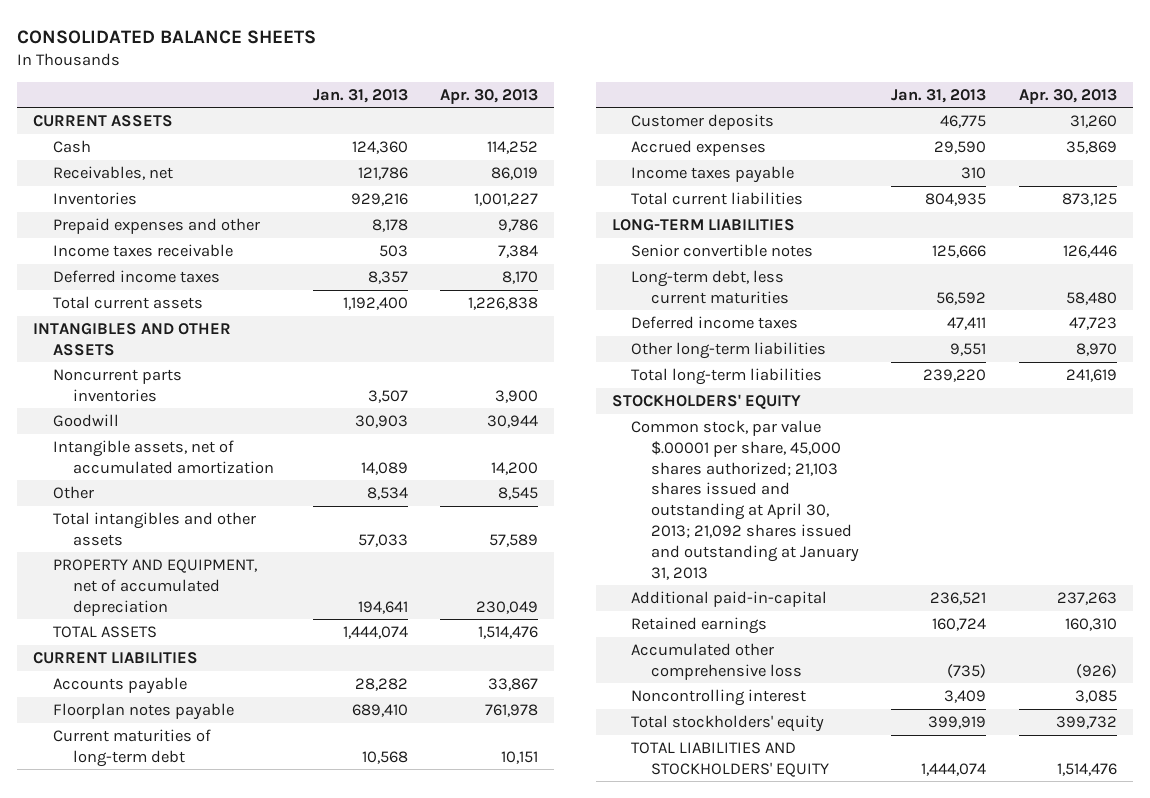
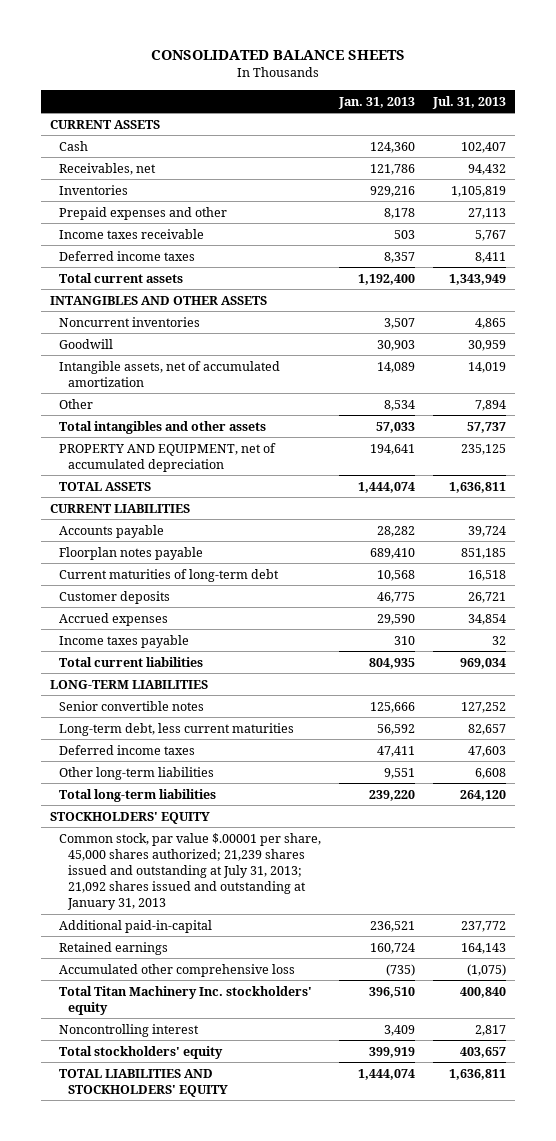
[440,88,539,104] Apr. 30, 2013 -> none
none -> [432,95,507,109] Jul. 31, 2013
[52,368,182,402] Noncurrent parts inventories -> [58,316,200,327] Noncurrent inventories
[631,419,860,580] Common stock, par value $.00001 per share, 45,000 shares authorized; 21,103 shares issued and outstanding at April 30, 2013; 21,092 shares issued and outstanding at January 31, 2013 -> [58,832,321,911] Common stock, par value $.00001 per share, 45,000 shares authorized; 21,239 shares issued and outstanding at July 31, 2013; 21,092 shares issued and outstanding at January 31, 2013
none -> [58,985,312,1015] Total Titan Machinery Inc. stockholders' equity

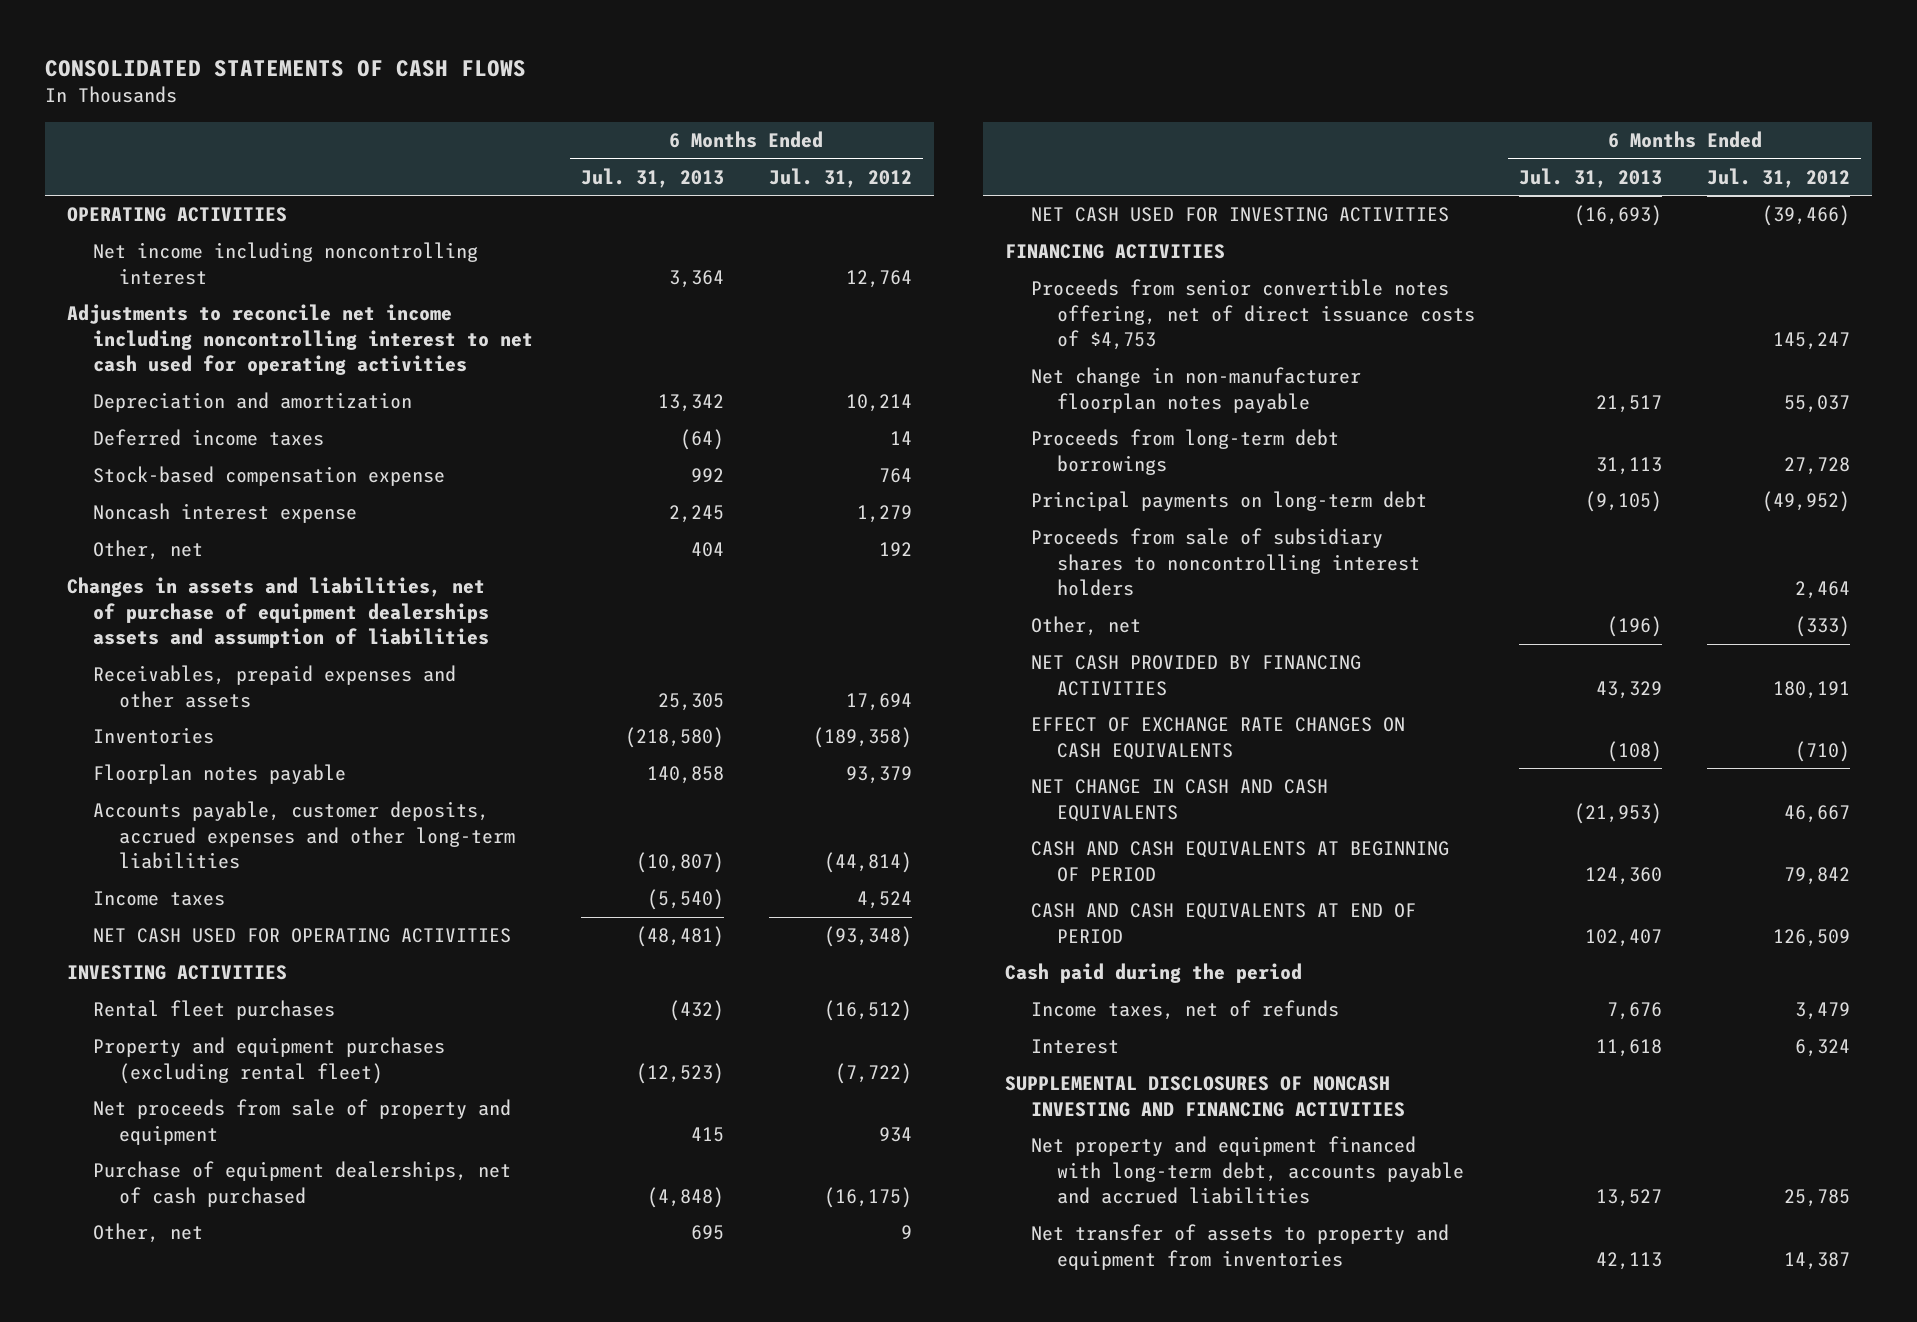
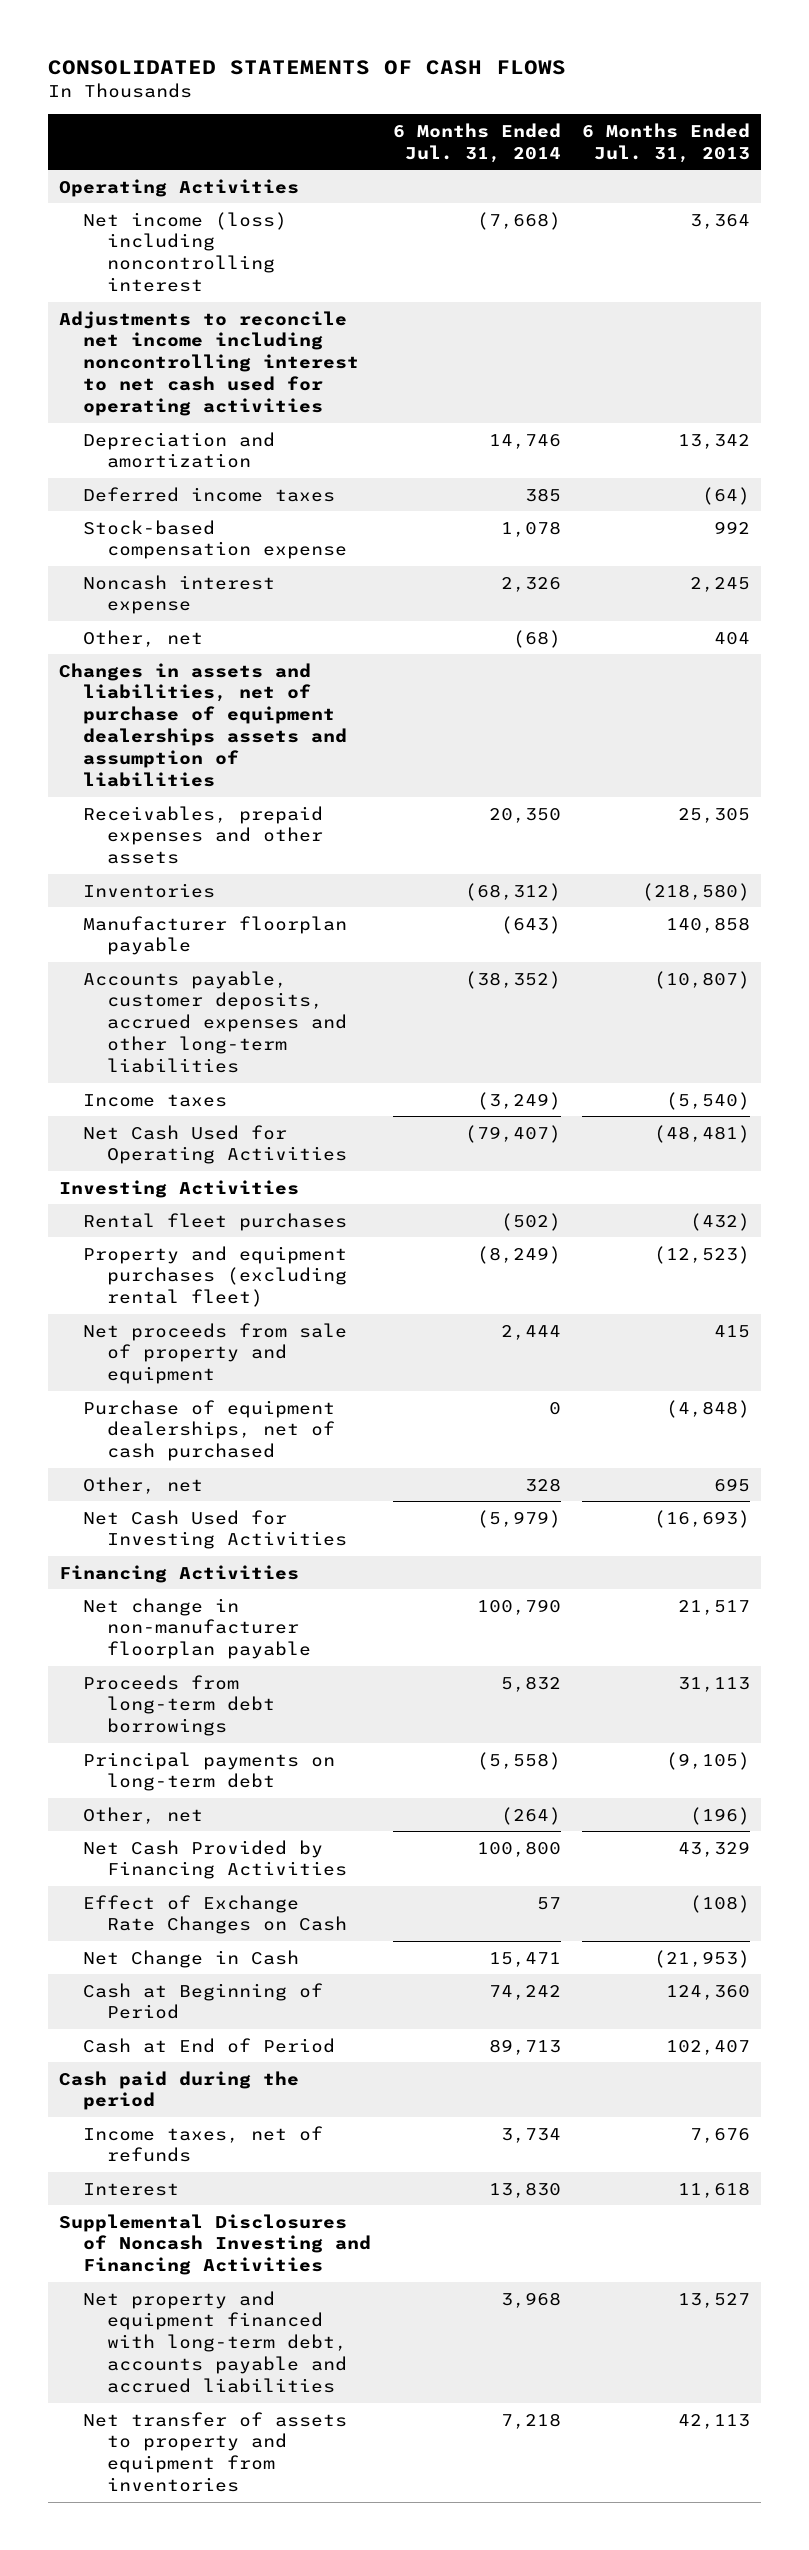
[768,167,912,188] Jul. 31, 2012 -> none
none -> [392,122,561,163] 6 Months Ended Jul. 31, 2014
[67,207,288,223] OPERATING ACTIVITIES -> [58,178,299,197] Operating Activities
[93,242,479,285] Net income including noncontrolling interest -> [82,211,287,293] Net income (loss) including noncontrolling interest
[93,764,347,785] Floorplan notes payable -> [82,915,347,956] Manufacturer floorplan payable
[93,928,512,944] NET CASH USED FOR OPERATING ACTIVITIES -> [82,1124,348,1165] Net Cash Used for Operating Activities
[67,965,288,981] INVESTING ACTIVITIES -> [58,1179,299,1198] Investing Activities
[1031,279,1475,351] Proceeds from senior convertible notes offering, net of direct issuance costs of $4,753 -> none
[1031,207,1450,223] NET CASH USED FOR INVESTING ACTIVITIES -> [82,1509,348,1550] Net Cash Used for Investing Activities
[1005,244,1226,260] FINANCING ACTIVITIES -> [58,1564,299,1583] Financing Activities
[1031,367,1362,413] Net change in non-manufacturer floorplan notes payable -> [82,1597,312,1660] Net change in non-manufacturer floorplan payable
[1031,528,1420,597] Proceeds from sale of subsidiary shares to noncontrolling interest holders -> none
[1031,655,1362,696] NET CASH PROVIDED BY FINANCING ACTIVITIES -> [82,1839,348,1880] Net Cash Provided by Financing Activities
[1031,717,1406,760] EFFECT OF EXCHANGE RATE CHANGES ON CASH EQUIVALENTS -> [82,1894,348,1935] Effect of Exchange Rate Changes on Cash
[1031,779,1329,822] NET CHANGE IN CASH AND CASH EQUIVALENTS -> [82,1949,299,1968] Net Change in Cash
[1031,841,1450,882] CASH AND CASH EQUIVALENTS AT BEGINNING OF PERIOD -> [82,1982,323,2020] Cash at Beginning of Period
[1031,903,1417,944] CASH AND CASH EQUIVALENTS AT END OF PERIOD -> [82,2037,335,2053] Cash at End of Period
[1005,1076,1406,1117] SUPPLEMENTAL DISCLOSURES OF NONCASH INVESTING AND FINANCING ACTIVITIES -> [58,2213,371,2276] Supplemental Disclosures of Noncash Investing and Financing Activities

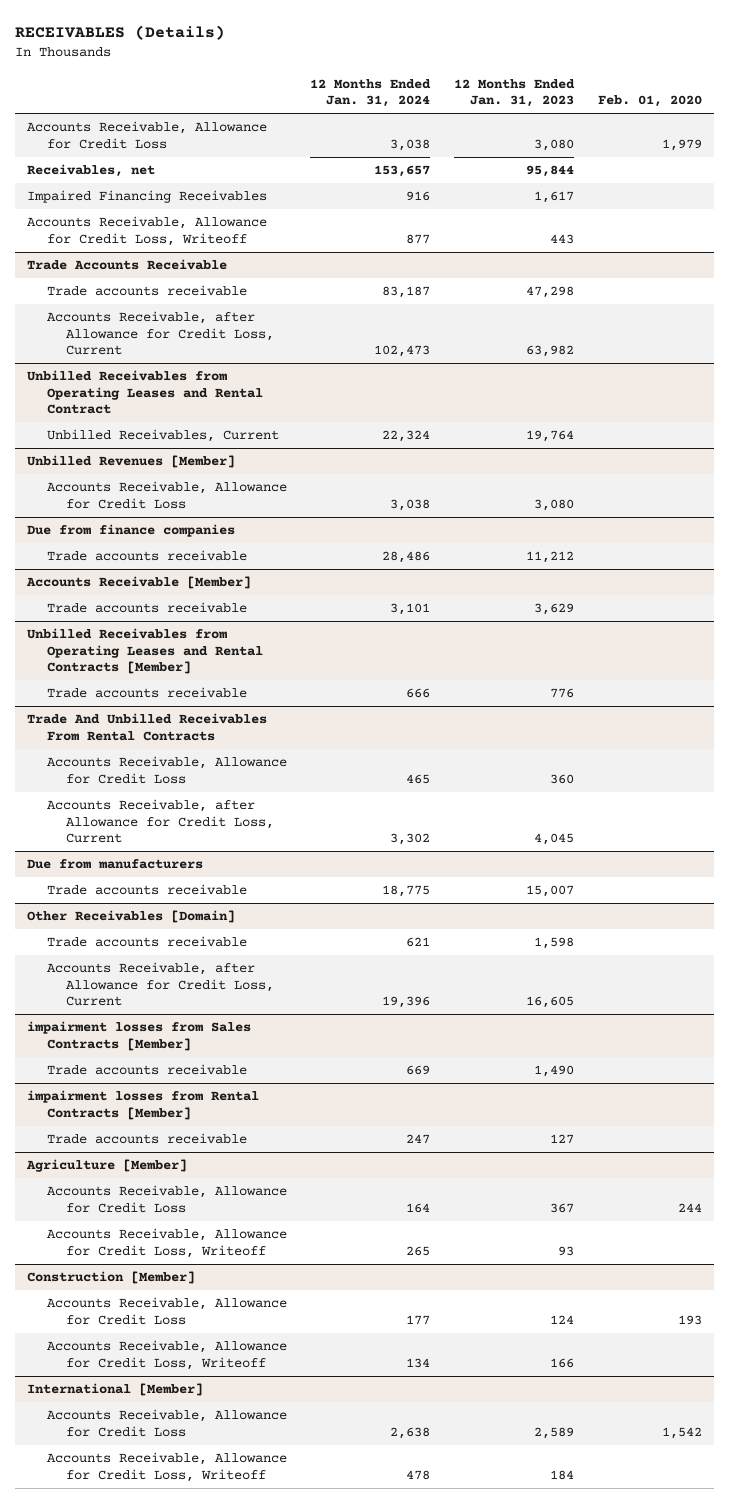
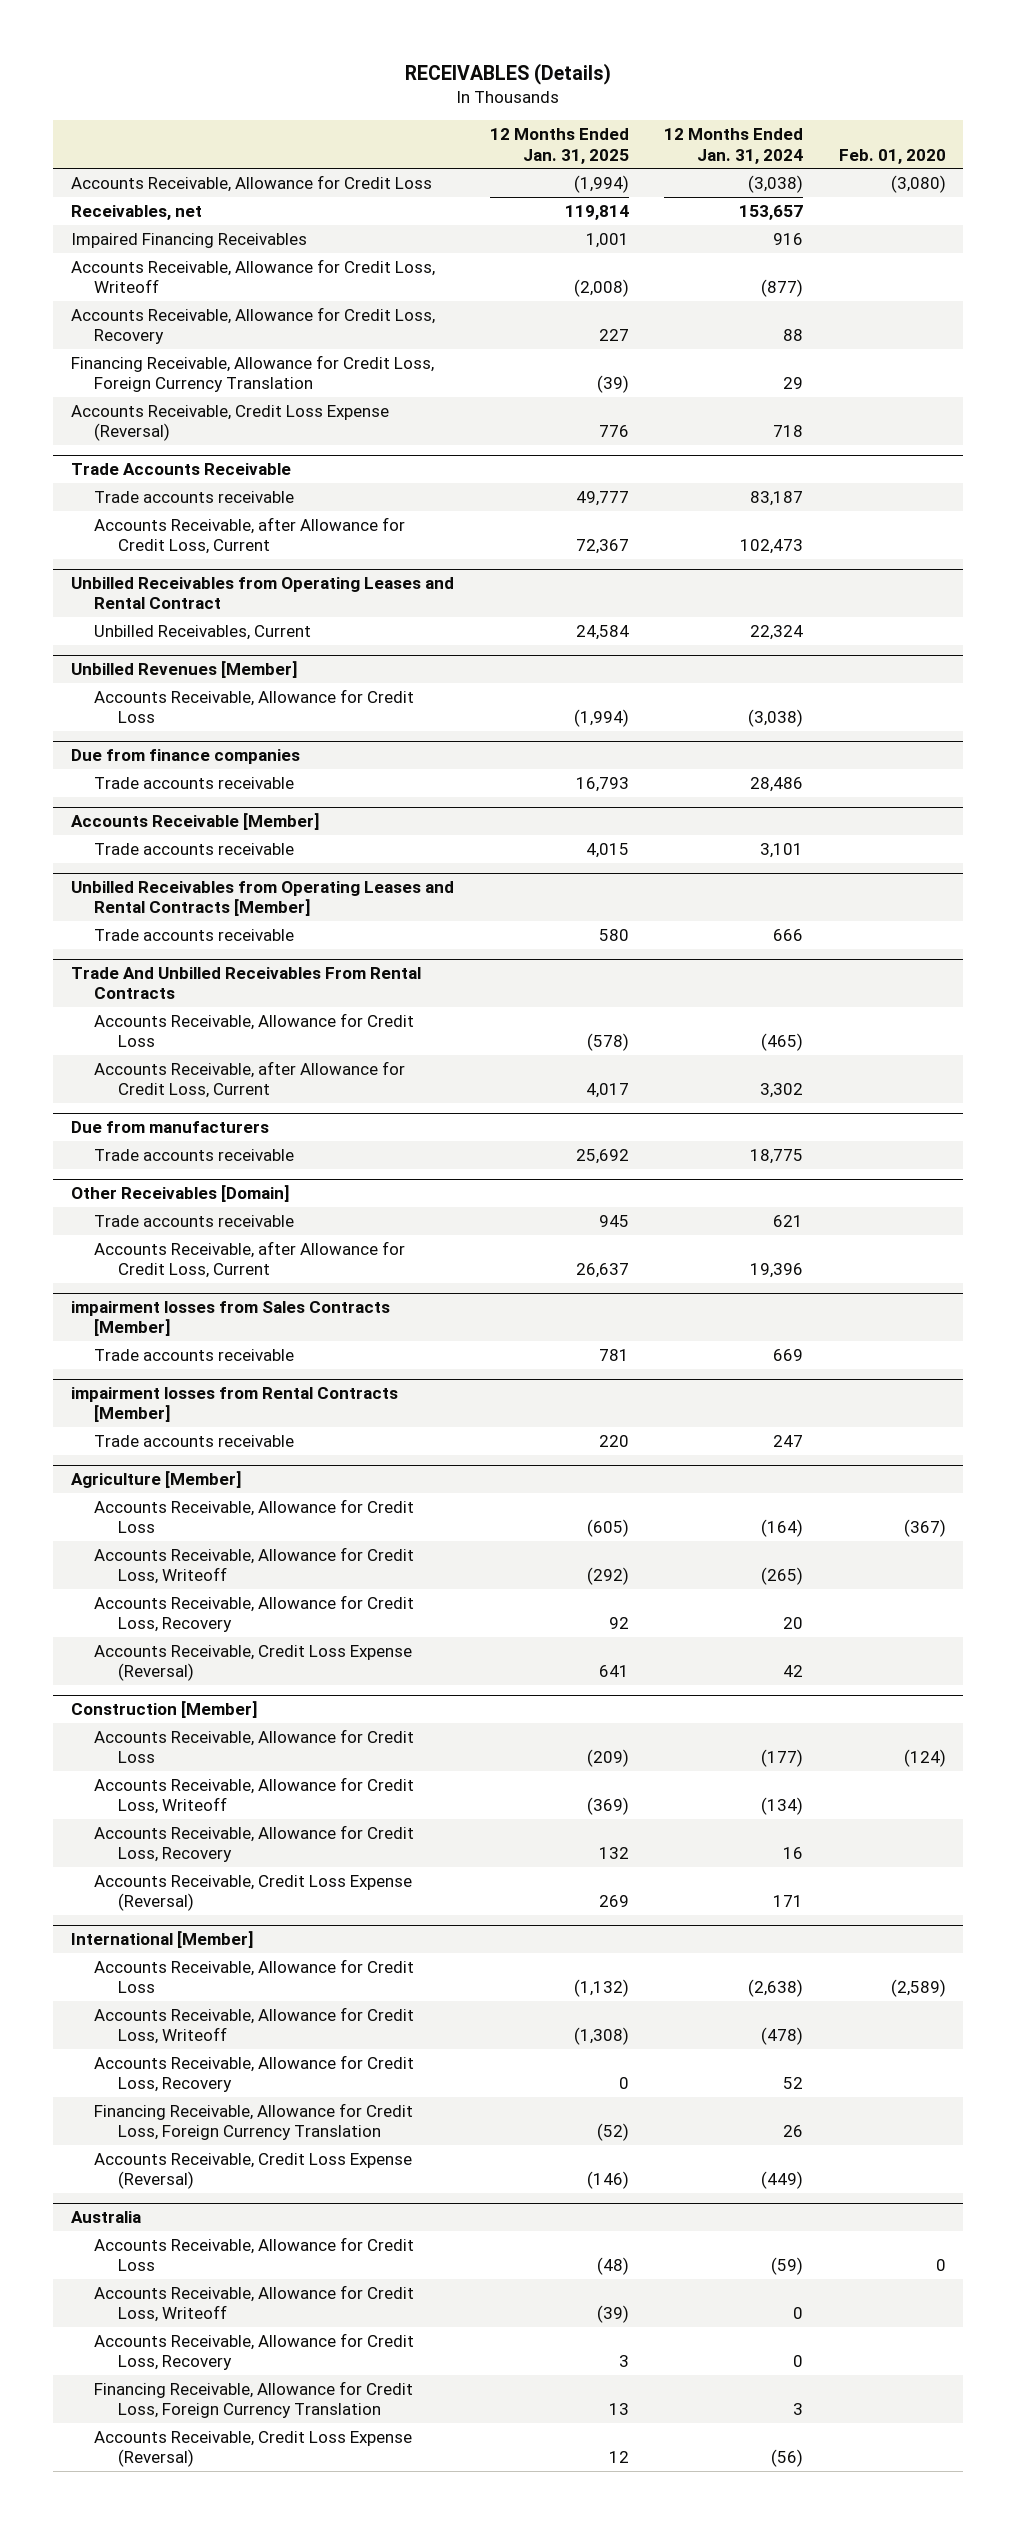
[454,78,576,108] 12 Months Ended Jan. 31, 2023 -> none
none -> [489,128,629,164] 12 Months Ended Jan. 31, 2025
[390,138,431,151] 3,038 -> [748,175,804,194] (3,038)
[661,138,702,151] 1,979 -> [890,175,946,194] (3,080)
[406,233,431,244] 877 -> [761,279,804,298] (877)
none -> [71,307,436,345] Accounts Receivable, Allowance for Credit Loss, Recovery
none -> [71,355,435,393] Financing Receivable, Allowance for Credit Loss, Foreign Currency Translation
none -> [71,405,390,442] Accounts Receivable, Credit Loss Expense (Reversal)
[390,498,431,511] 3,038 -> [748,709,804,728] (3,038)
[406,773,431,784] 465 -> [761,1033,804,1052] (465)
[406,1202,431,1213] 164 -> [761,1519,804,1538] (164)
[677,1202,702,1212] 244 -> [903,1519,946,1538] (367)
[406,1245,431,1256] 265 -> [761,1567,804,1586] (265)
none -> [94,1595,415,1633] Accounts Receivable, Allowance for Credit Loss, Recovery
none -> [94,1645,413,1682] Accounts Receivable, Credit Loss Expense (Reversal)
[406,1314,431,1325] 177 -> [761,1749,804,1768] (177)
[677,1314,702,1325] 193 -> [903,1749,946,1768] (124)
[406,1357,431,1368] 134 -> [761,1797,804,1816] (134)
none -> [94,1825,415,1863] Accounts Receivable, Allowance for Credit Loss, Recovery
none -> [94,1875,413,1912] Accounts Receivable, Credit Loss Expense (Reversal)
[390,1426,431,1439] 2,638 -> [748,1979,804,1998] (2,638)
[661,1426,702,1439] 1,542 -> [890,1979,946,1998] (2,589)
[406,1469,431,1480] 478 -> [761,2027,804,2046] (478)
none -> [94,2055,415,2093] Accounts Receivable, Allowance for Credit Loss, Recovery
none -> [94,2103,414,2141] Financing Receivable, Allowance for Credit Loss, Foreign Currency Translation
none -> [94,2153,413,2190] Accounts Receivable, Credit Loss Expense (Reversal)
none -> [71,2211,142,2224] Australia
none -> [94,2237,415,2272] Accounts Receivable, Allowance for Credit Loss
none -> [94,2285,415,2323] Accounts Receivable, Allowance for Credit Loss, Writeoff
none -> [94,2333,415,2371] Accounts Receivable, Allowance for Credit Loss, Recovery
none -> [94,2381,414,2419] Financing Receivable, Allowance for Credit Loss, Foreign Currency Translation
none -> [94,2431,413,2468] Accounts Receivable, Credit Loss Expense (Reversal)

